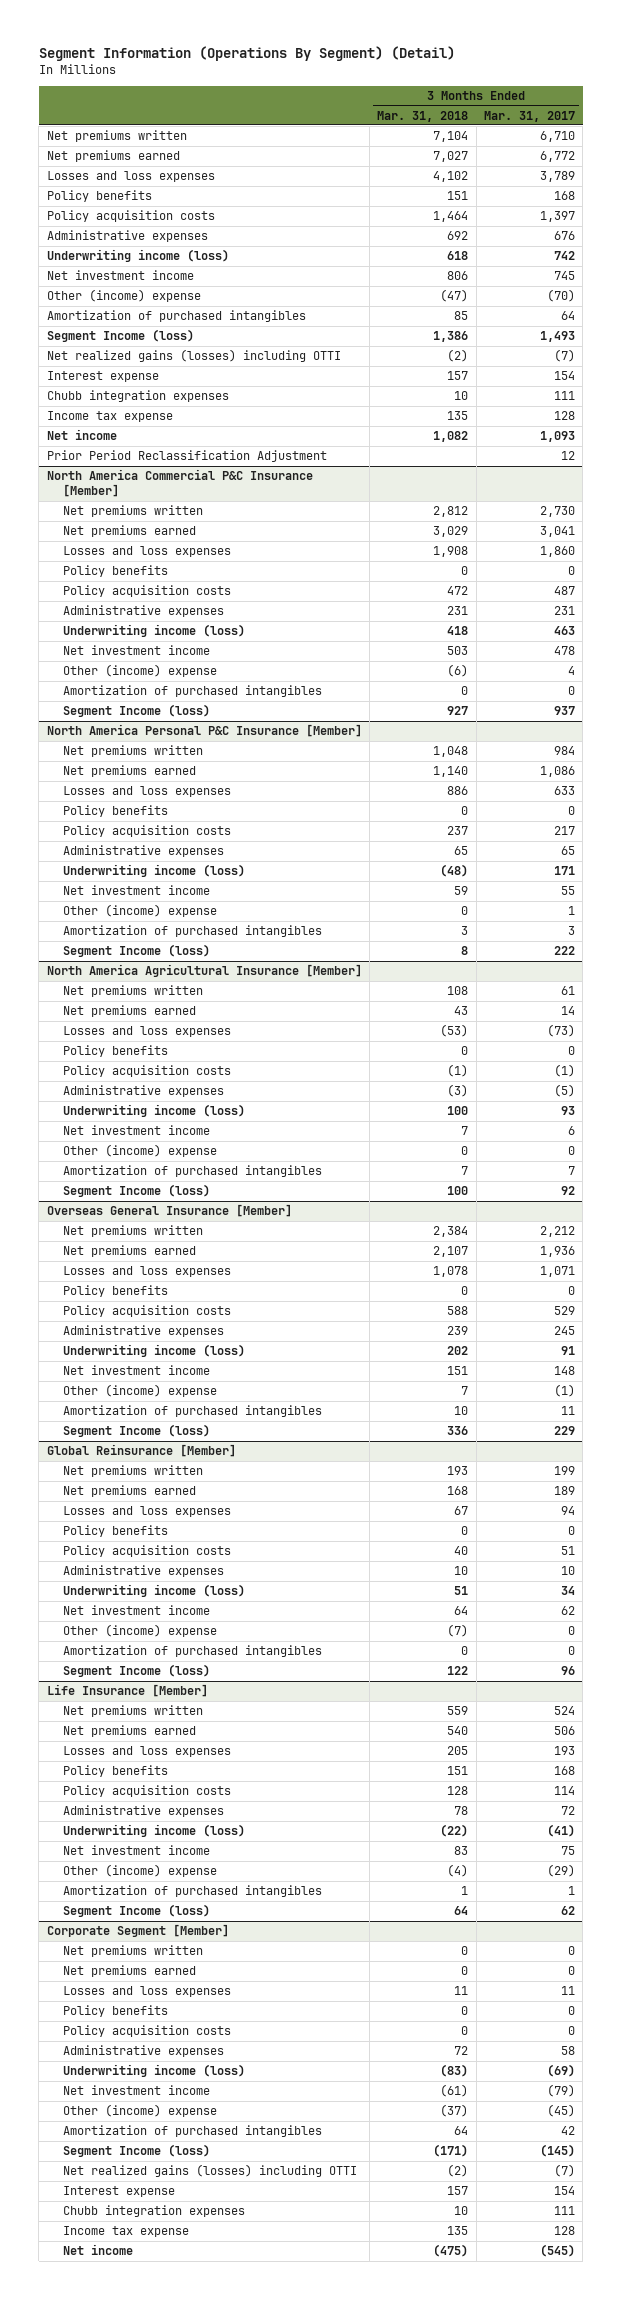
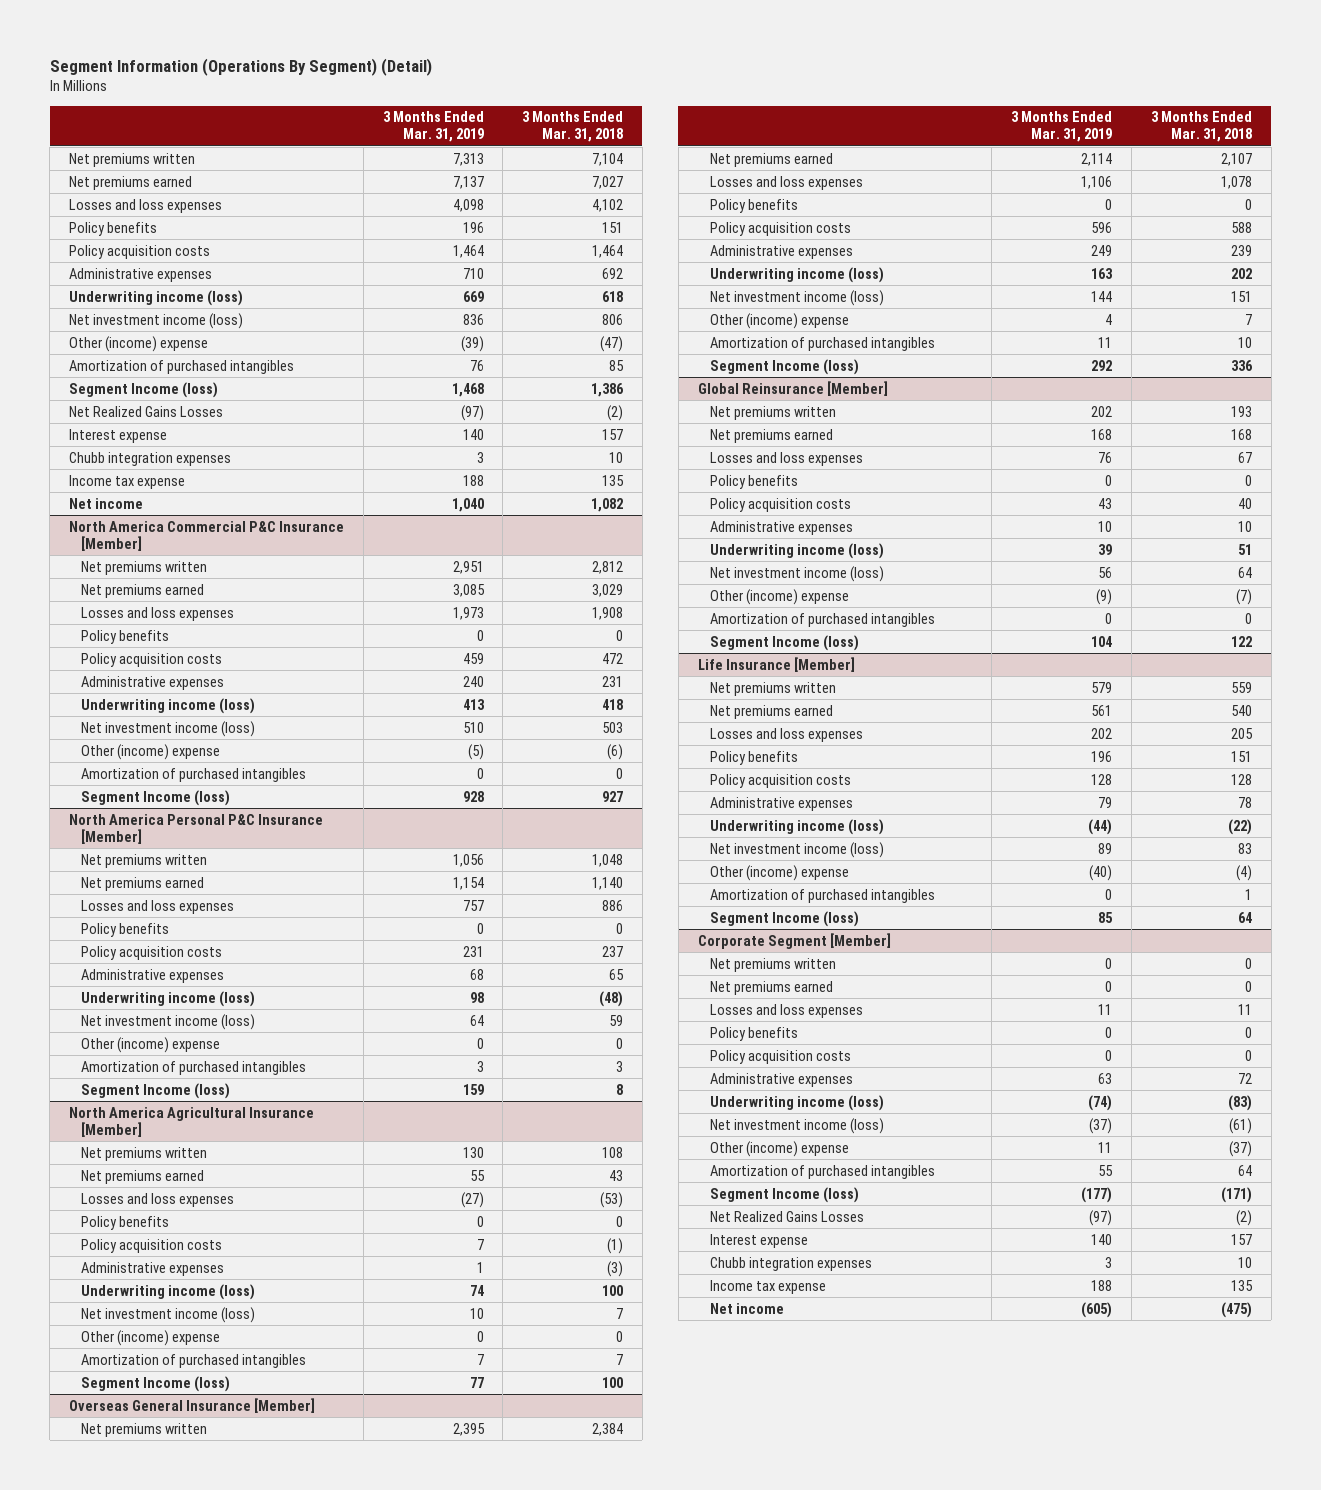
[483,110,575,122] Mar. 31, 2017 -> none
none -> [382,111,484,143] 3 Months Ended Mar. 31, 2019
[46,270,194,281] Net investment income -> [68,312,243,329] Net investment income (loss)
[46,349,341,363] Net realized gains (losses) including OTTI -> [68,405,223,417] Net Realized Gains Losses
[46,450,327,463] Prior Period Reclassification Adjustment -> none
[63,645,211,656] Net investment income -> [80,720,255,737] Net investment income (loss)
[63,885,211,896] Net investment income -> [80,1013,255,1030] Net investment income (loss)
[63,1125,211,1136] Net investment income -> [80,1306,255,1323] Net investment income (loss)
[63,1365,211,1376] Net investment income -> [709,289,884,306] Net investment income (loss)
[63,1605,211,1616] Net investment income -> [709,565,884,582] Net investment income (loss)
[63,1845,211,1856] Net investment income -> [709,841,884,858] Net investment income (loss)
[63,2085,211,2096] Net investment income -> [709,1117,884,1134] Net investment income (loss)
[63,2164,358,2178] Net realized gains (losses) including OTTI -> [709,1210,864,1222] Net Realized Gains Losses

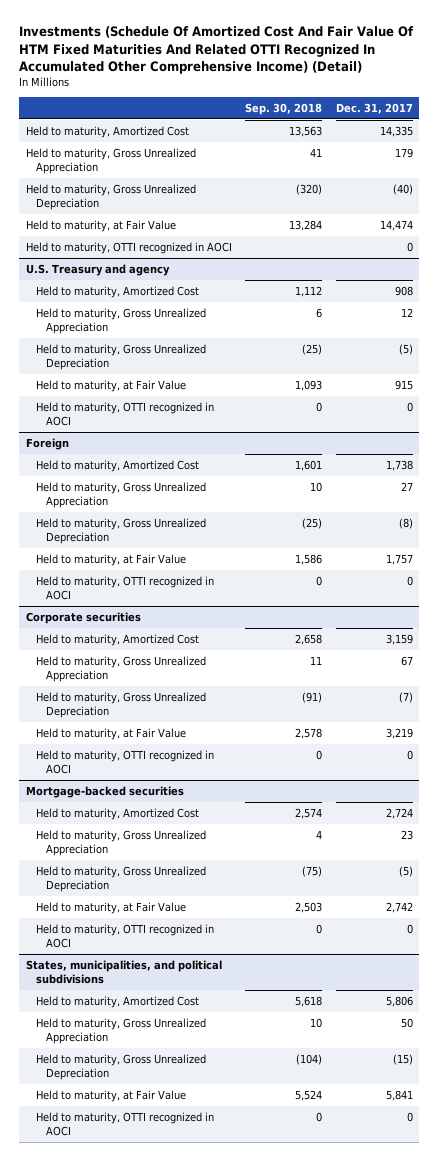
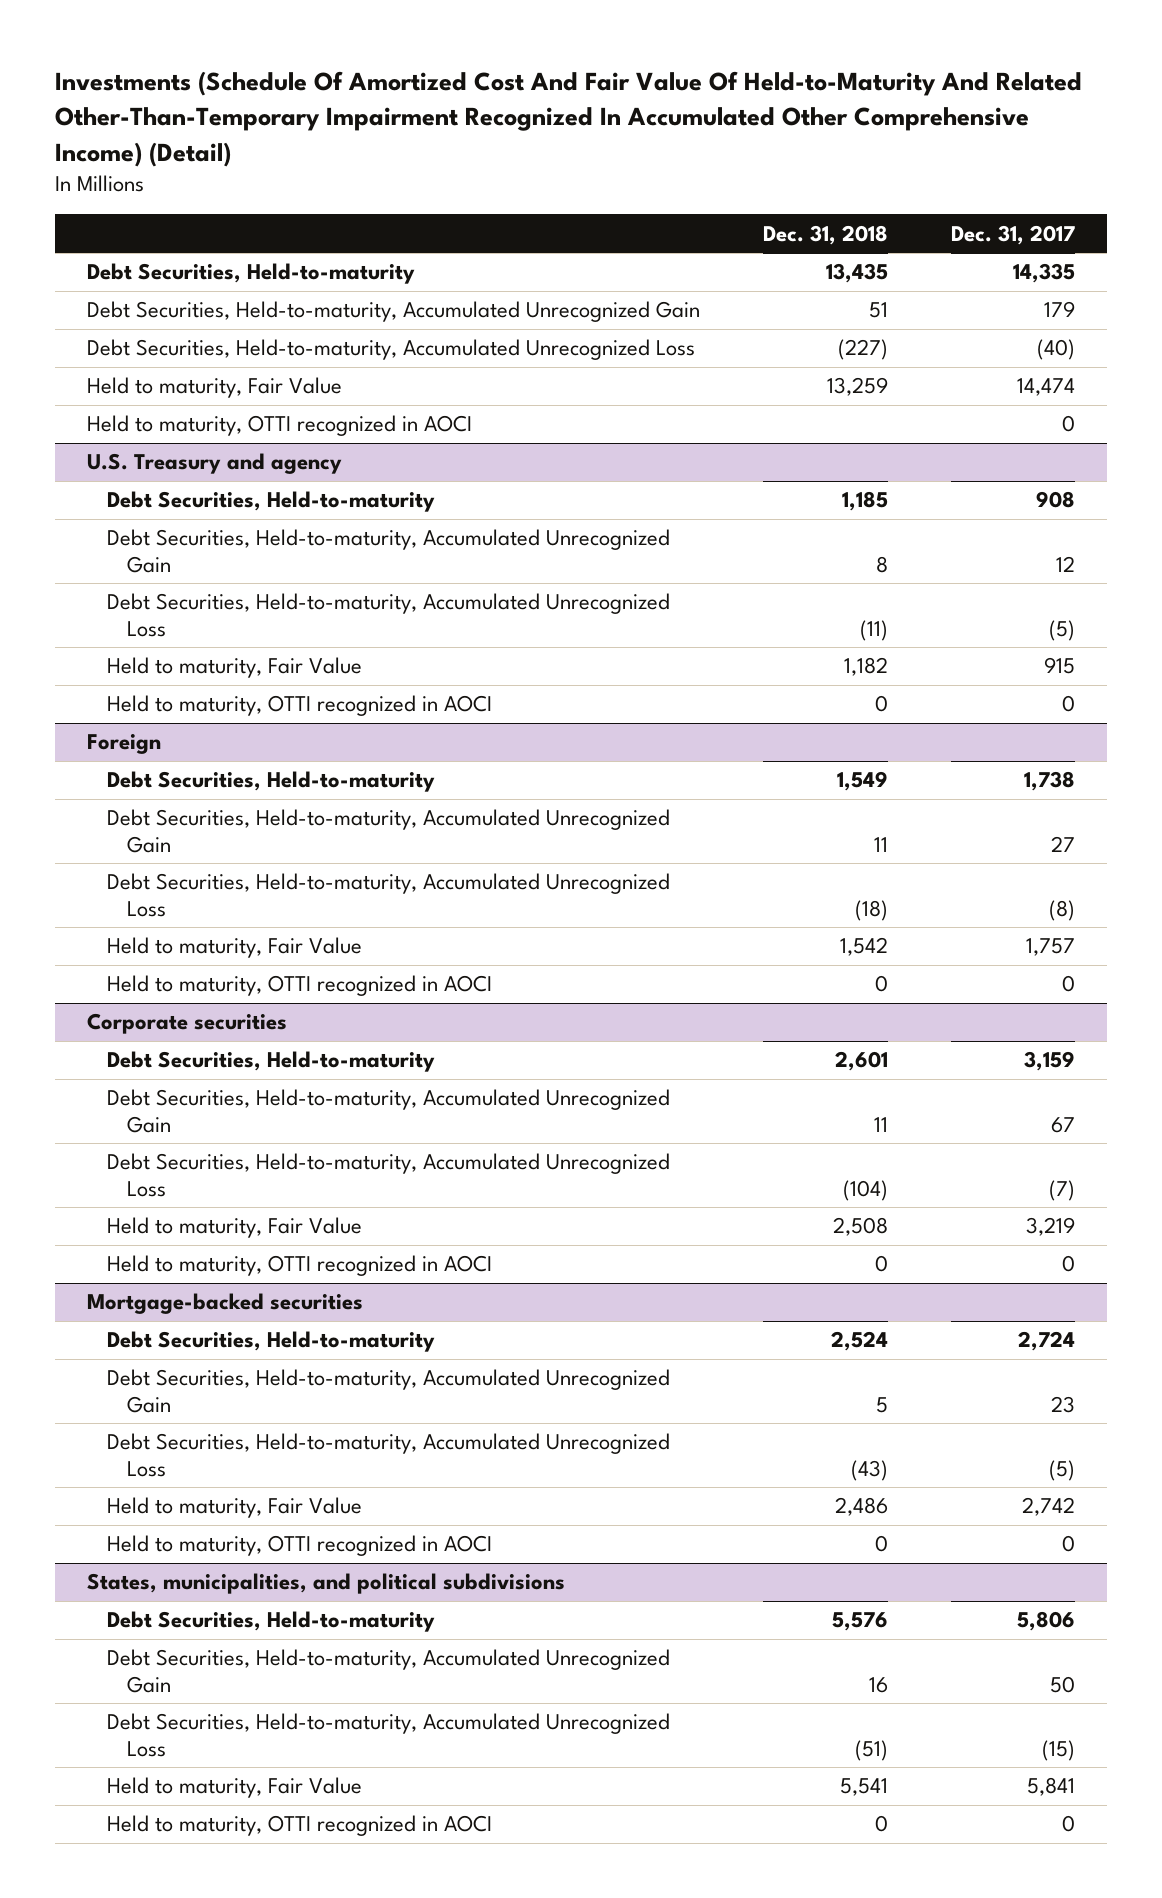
[19,26,415,74] Investments (Schedule Of Amortized Cost And Fair Value Of HTM Fixed Maturities And Related OTTI Recognized In Accumulated Other Comprehensive Income) (Detail) -> [54,71,1082,167] Investments (Schedule Of Amortized Cost And Fair Value Of Held-to-Maturity And Related Other-Than-Temporary Impairment Recognized In Accumulated Other Comprehensive Income) (Detail)
[245,102,323,115] Sep. 30, 2018 -> none
none -> [762,224,888,245] Dec. 31, 2018
[25,125,189,138] Held to maturity, Amortized Cost -> [86,263,415,285] Debt Securities, Held-to-maturity
[25,147,196,175] Held to maturity, Gross Unrealized Appreciation -> [86,301,700,323] Debt Securities, Held-to-maturity, Accumulated Unrecognized Gain
[25,183,196,211] Held to maturity, Gross Unrealized Depreciation -> [86,339,695,361] Debt Securities, Held-to-maturity, Accumulated Unrecognized Loss
[25,219,176,232] Held to maturity, at Fair Value -> [86,377,342,399] Held to maturity, Fair Value
[35,285,199,298] Held to maturity, Amortized Cost -> [106,491,435,513] Debt Securities, Held-to-maturity
[35,307,206,335] Held to maturity, Gross Unrealized Appreciation -> [106,529,670,573] Debt Securities, Held-to-maturity, Accumulated Unrecognized Gain
[35,343,206,371] Held to maturity, Gross Unrealized Depreciation -> [106,593,670,637] Debt Securities, Held-to-maturity, Accumulated Unrecognized Loss
[35,379,186,392] Held to maturity, at Fair Value -> [106,657,362,679] Held to maturity, Fair Value
[35,459,199,472] Held to maturity, Amortized Cost -> [106,771,435,793] Debt Securities, Held-to-maturity
[35,481,206,509] Held to maturity, Gross Unrealized Appreciation -> [106,809,670,853] Debt Securities, Held-to-maturity, Accumulated Unrecognized Gain
[35,517,206,545] Held to maturity, Gross Unrealized Depreciation -> [106,873,670,917] Debt Securities, Held-to-maturity, Accumulated Unrecognized Loss
[35,553,186,566] Held to maturity, at Fair Value -> [106,937,362,959] Held to maturity, Fair Value
[35,633,199,646] Held to maturity, Amortized Cost -> [106,1051,435,1073] Debt Securities, Held-to-maturity
[35,655,206,683] Held to maturity, Gross Unrealized Appreciation -> [106,1089,670,1133] Debt Securities, Held-to-maturity, Accumulated Unrecognized Gain
[35,691,206,719] Held to maturity, Gross Unrealized Depreciation -> [106,1153,670,1197] Debt Securities, Held-to-maturity, Accumulated Unrecognized Loss
[35,727,186,740] Held to maturity, at Fair Value -> [106,1217,362,1239] Held to maturity, Fair Value
[35,807,199,820] Held to maturity, Amortized Cost -> [106,1331,435,1353] Debt Securities, Held-to-maturity
[35,829,206,857] Held to maturity, Gross Unrealized Appreciation -> [106,1369,670,1413] Debt Securities, Held-to-maturity, Accumulated Unrecognized Gain
[35,865,206,893] Held to maturity, Gross Unrealized Depreciation -> [106,1433,670,1477] Debt Securities, Held-to-maturity, Accumulated Unrecognized Loss
[35,901,186,914] Held to maturity, at Fair Value -> [106,1497,362,1519] Held to maturity, Fair Value
[35,995,199,1008] Held to maturity, Amortized Cost -> [106,1611,435,1633] Debt Securities, Held-to-maturity
[35,1017,206,1045] Held to maturity, Gross Unrealized Appreciation -> [106,1649,670,1693] Debt Securities, Held-to-maturity, Accumulated Unrecognized Gain
[35,1053,206,1081] Held to maturity, Gross Unrealized Depreciation -> [106,1713,670,1757] Debt Securities, Held-to-maturity, Accumulated Unrecognized Loss
[35,1089,186,1102] Held to maturity, at Fair Value -> [106,1777,362,1799] Held to maturity, Fair Value

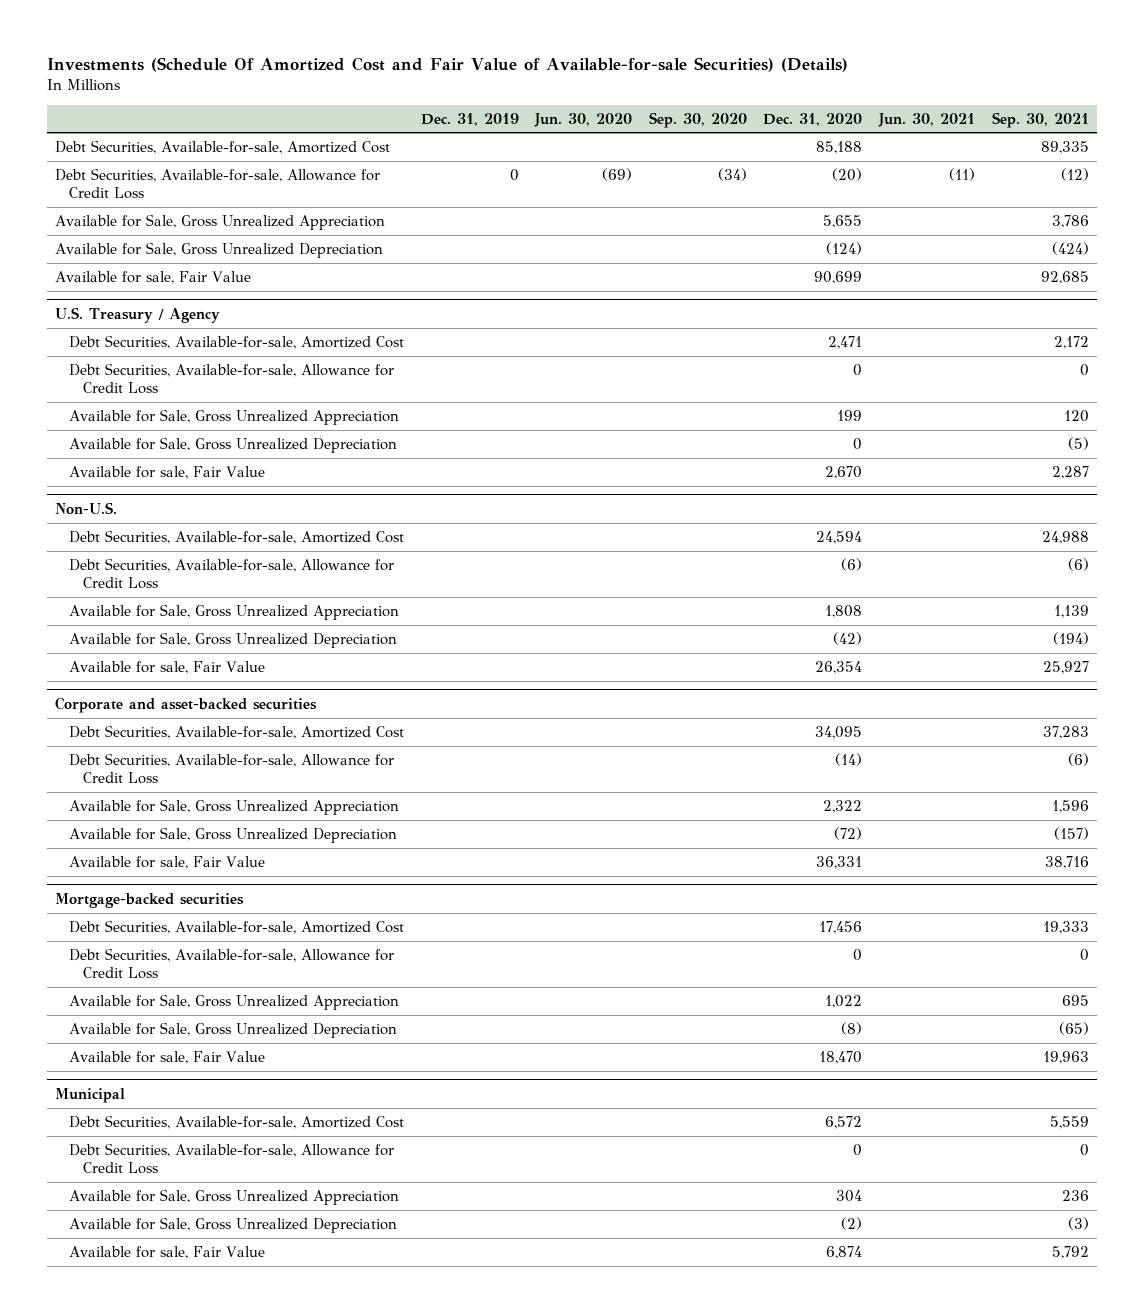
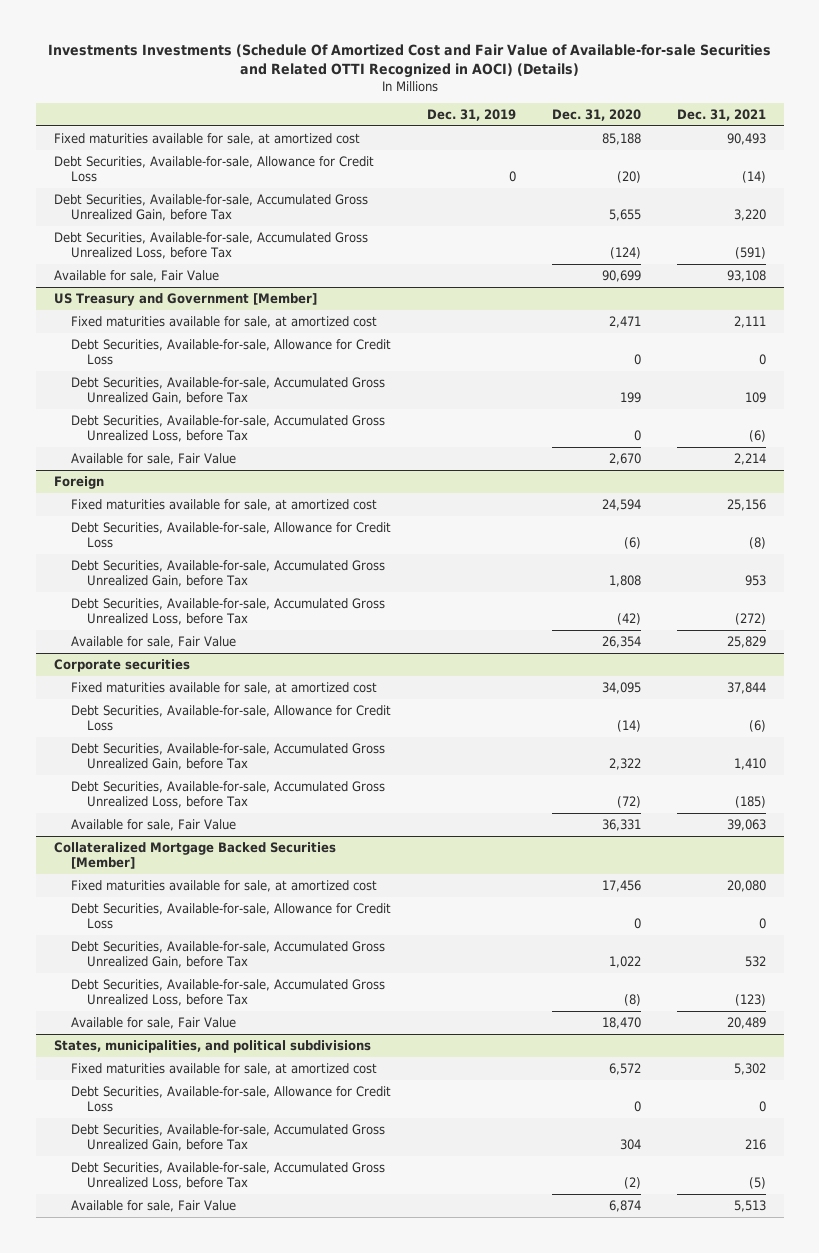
[46,56,848,72] Investments (Schedule Of Amortized Cost and Fair Value of Available-for-sale Securities) (Details) -> [47,43,771,79] Investments Investments (Schedule Of Amortized Cost and Fair Value of Available-for-sale Securities and Related OTTI Recognized in AOCI) (Details)
[534,112,633,127] Jun. 30, 2020 -> none
[648,111,747,128] Sep. 30, 2020 -> none
[878,112,976,127] Jun. 30, 2021 -> none
[991,111,1089,128] Sep. 30, 2021 -> none
none -> [676,108,766,121] Dec. 31, 2021
[54,140,390,155] Debt Securities, Available-for-sale, Amortized Cost -> [53,132,360,145] Fixed maturities available for sale, at amortized cost
[54,214,385,231] Available for Sale, Gross Unrealized Appreciation -> [53,193,368,221] Debt Securities, Available-for-sale, Accumulated Gross Unrealized Gain, before Tax
[54,242,383,259] Available for Sale, Gross Unrealized Depreciation -> [53,231,368,259] Debt Securities, Available-for-sale, Accumulated Gross Unrealized Loss, before Tax
[54,306,220,323] U.S. Treasury / Agency -> [53,292,317,306] US Treasury and Government [Member]
[68,335,404,350] Debt Securities, Available-for-sale, Amortized Cost -> [70,315,377,328] Fixed maturities available for sale, at amortized cost
[68,409,399,426] Available for Sale, Gross Unrealized Appreciation -> [70,376,385,404] Debt Securities, Available-for-sale, Accumulated Gross Unrealized Gain, before Tax
[68,437,397,454] Available for Sale, Gross Unrealized Depreciation -> [70,414,385,442] Debt Securities, Available-for-sale, Accumulated Gross Unrealized Loss, before Tax
[54,501,117,514] Non-U.S. -> [53,475,104,489] Foreign
[68,530,404,545] Debt Securities, Available-for-sale, Amortized Cost -> [70,498,377,511] Fixed maturities available for sale, at amortized cost
[68,604,399,621] Available for Sale, Gross Unrealized Appreciation -> [70,559,385,587] Debt Securities, Available-for-sale, Accumulated Gross Unrealized Gain, before Tax
[68,632,397,649] Available for Sale, Gross Unrealized Depreciation -> [70,597,385,625] Debt Securities, Available-for-sale, Accumulated Gross Unrealized Loss, before Tax
[54,696,317,713] Corporate and asset-backed securities -> [53,658,190,672] Corporate securities
[68,725,404,740] Debt Securities, Available-for-sale, Amortized Cost -> [70,681,377,694] Fixed maturities available for sale, at amortized cost
[68,799,399,816] Available for Sale, Gross Unrealized Appreciation -> [70,742,385,770] Debt Securities, Available-for-sale, Accumulated Gross Unrealized Gain, before Tax
[68,827,397,844] Available for Sale, Gross Unrealized Depreciation -> [70,780,385,808] Debt Securities, Available-for-sale, Accumulated Gross Unrealized Loss, before Tax
[54,892,244,908] Mortgage-backed securities -> [53,841,336,869] Collateralized Mortgage Backed Securities [Member]
[68,920,404,935] Debt Securities, Available-for-sale, Amortized Cost -> [70,879,377,892] Fixed maturities available for sale, at amortized cost
[68,994,399,1011] Available for Sale, Gross Unrealized Appreciation -> [70,940,385,968] Debt Securities, Available-for-sale, Accumulated Gross Unrealized Gain, before Tax
[68,1022,397,1039] Available for Sale, Gross Unrealized Depreciation -> [70,978,385,1006] Debt Securities, Available-for-sale, Accumulated Gross Unrealized Loss, before Tax
[54,1087,125,1103] Municipal -> [53,1039,371,1053] States, municipalities, and political subdivisions
[68,1115,404,1130] Debt Securities, Available-for-sale, Amortized Cost -> [70,1062,377,1075] Fixed maturities available for sale, at amortized cost
[68,1189,399,1206] Available for Sale, Gross Unrealized Appreciation -> [70,1123,385,1151] Debt Securities, Available-for-sale, Accumulated Gross Unrealized Gain, before Tax
[68,1217,397,1234] Available for Sale, Gross Unrealized Depreciation -> [70,1161,385,1189] Debt Securities, Available-for-sale, Accumulated Gross Unrealized Loss, before Tax

